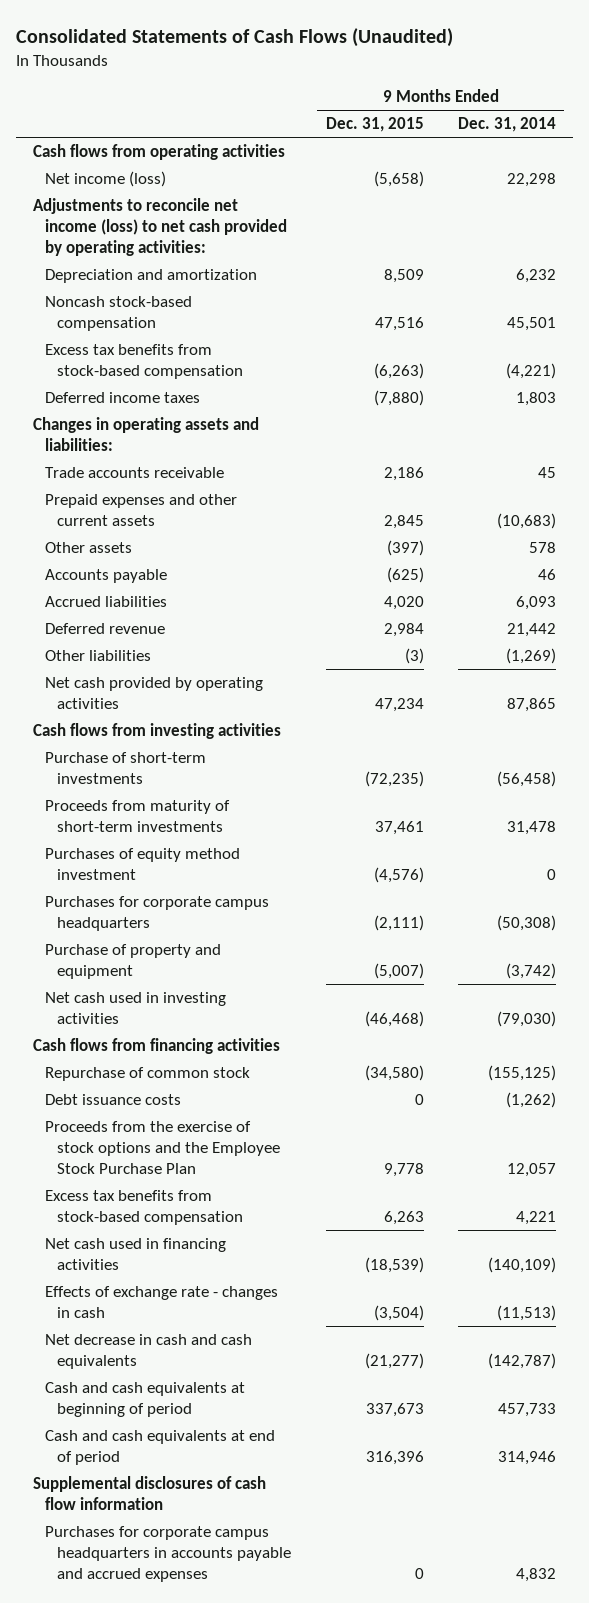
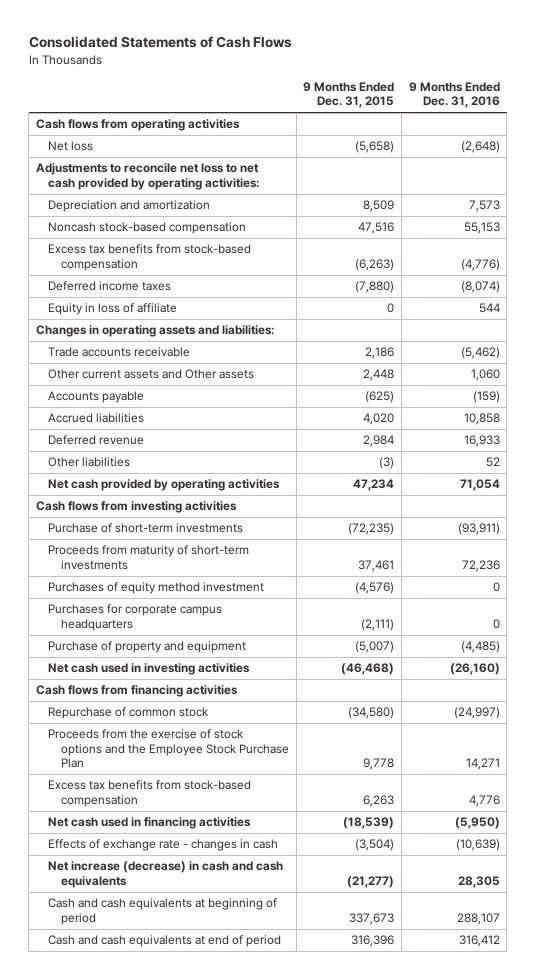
[16,27,454,47] Consolidated Statements of Cash Flows (Unaudited) -> [28,36,292,49] Consolidated Statements of Cash Flows
[457,117,556,133] Dec. 31, 2014 -> none
none -> [408,82,500,109] 9 Months Ended Dec. 31, 2016
[45,171,167,188] Net income (loss) -> [48,141,94,152] Net loss
[33,198,288,257] Adjustments to reconcile net income (loss) to net cash provided by operating activities: -> [35,163,260,190] Adjustments to reconcile net loss to net cash provided by operating activities:
none -> [48,303,178,316] Equity in loss of affiliate
[45,494,238,527] Prepaid expenses and other current assets -> none
[45,542,133,554] Other assets -> [48,369,255,380] Other current assets and Other assets
[386,540,424,557] (397) -> [363,369,395,382] 2,448
[45,1094,182,1106] Debt issuance costs -> none
[45,1334,253,1370] Net decrease in cash and cash equivalents -> [48,861,284,888] Net increase (decrease) in cash and cash equivalents
[33,1476,267,1511] Supplemental disclosures of cash flow information -> none
[45,1526,292,1583] Purchases for corporate campus headquarters in accounts payable and accrued expenses -> none

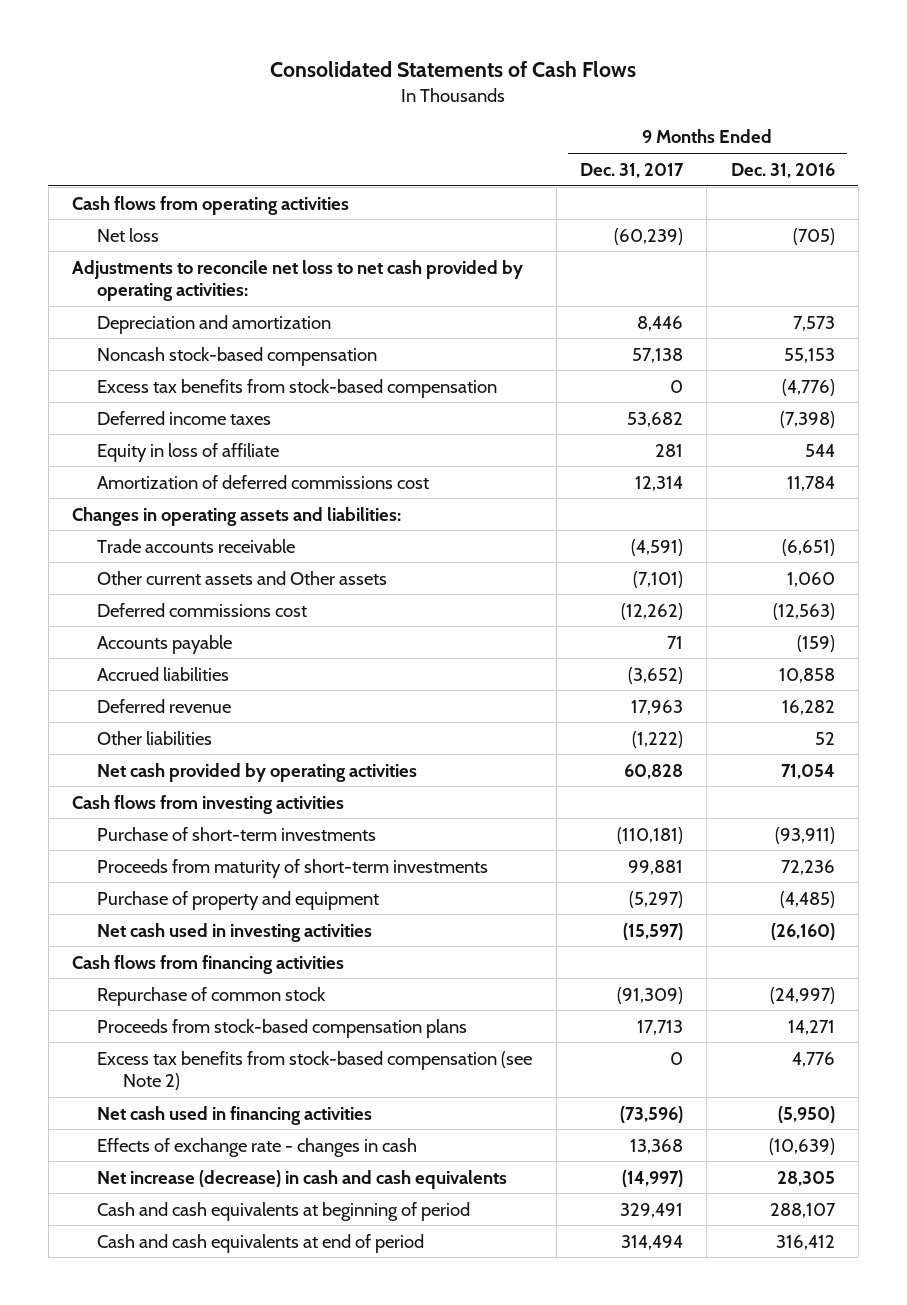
[303,82,395,109] 9 Months Ended Dec. 31, 2015 -> none
none -> [579,162,684,178] Dec. 31, 2017
[460,141,500,154] (2,648) -> [792,227,835,245] (705)
[460,281,500,294] (8,074) -> [779,410,835,428] (7,398)
none -> [97,474,430,489] Amortization of deferred commissions cost
[460,347,500,360] (5,462) -> [781,538,835,556] (6,651)
none -> [97,602,308,617] Deferred commissions cost
[463,435,500,448] 16,933 -> [781,699,835,715] 16,282
[48,582,265,595] Purchases of equity method investment -> none
[48,604,223,631] Purchases for corporate campus headquarters -> none
[48,729,290,769] Proceeds from the exercise of stock options and the Employee Stock Purchase Plan -> [97,1018,468,1038] Proceeds from stock-based compensation plans
[48,780,252,807] Excess tax benefits from stock-based compensation -> [97,1050,533,1091] Excess tax benefits from stock-based compensation (see Note 2)

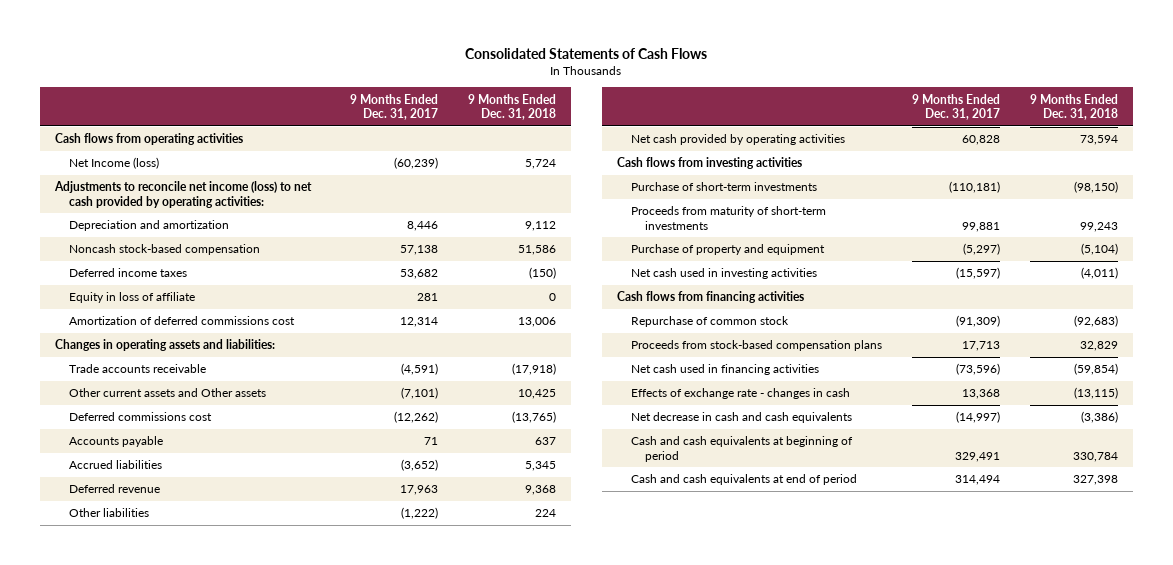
[730,162,835,178] Dec. 31, 2016 -> none
none -> [468,93,557,121] 9 Months Ended Dec. 31, 2018
[97,227,160,242] Net loss -> [68,157,159,170] Net Income (loss)
[71,259,523,302] Adjustments to reconcile net loss to net cash provided by operating activities: -> [53,181,312,208] Adjustments to reconcile net income (loss) to net cash provided by operating activities:
[97,378,498,398] Excess tax benefits from stock-based compensation -> none
[97,1050,533,1091] Excess tax benefits from stock-based compensation (see Note 2) -> none
[97,1169,508,1189] Net increase (decrease) in cash and cash equivalents -> [630,412,852,424] Net decrease in cash and cash equivalents

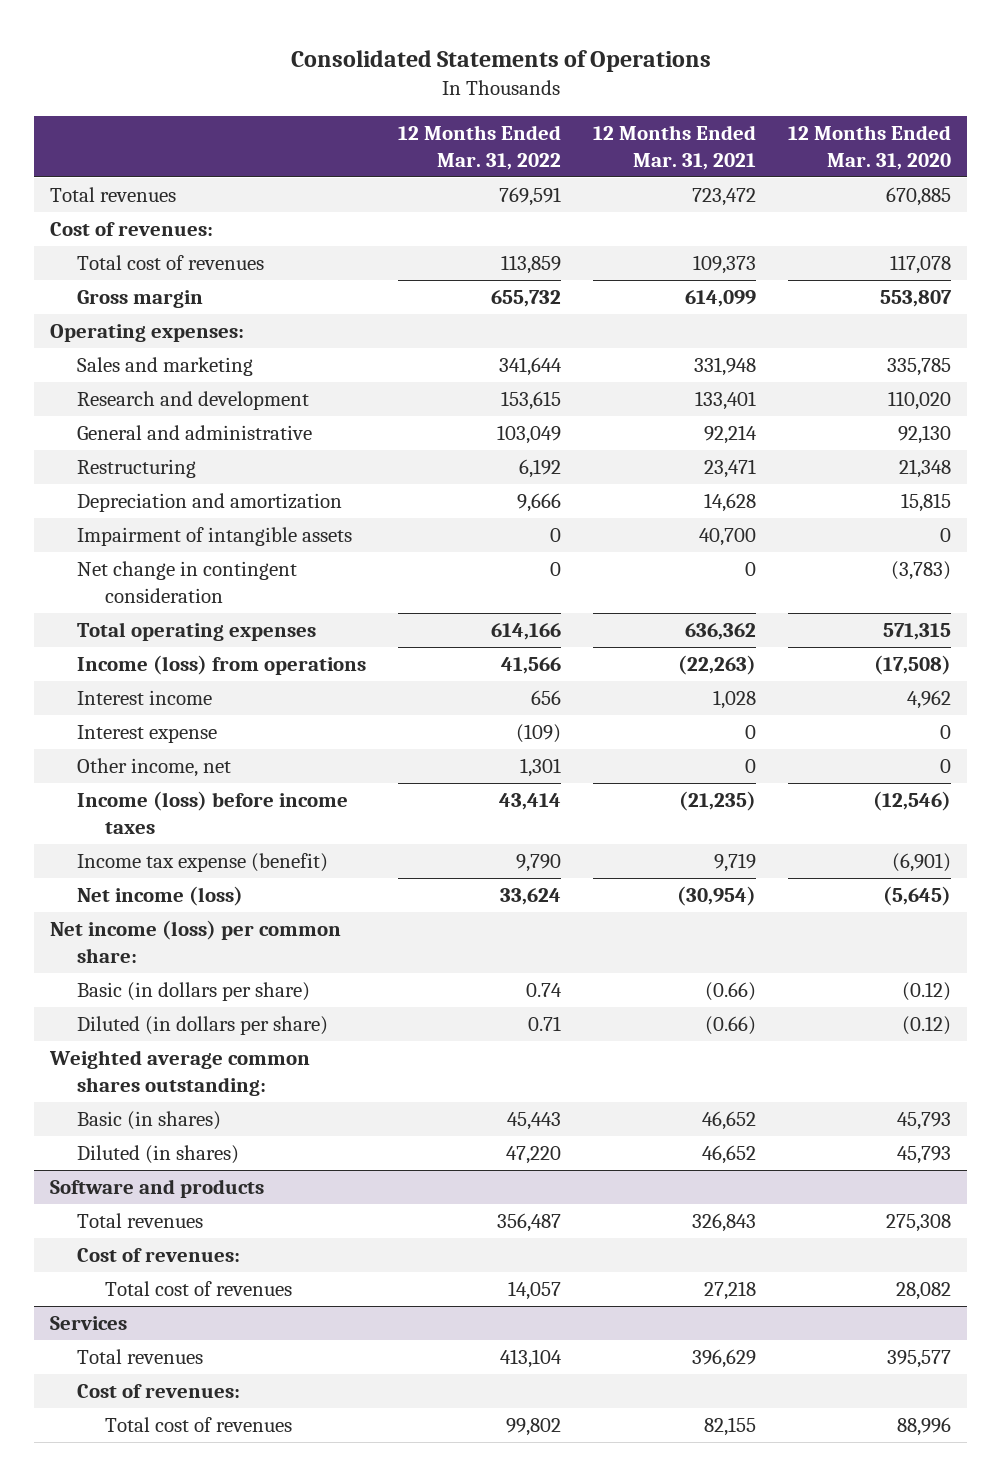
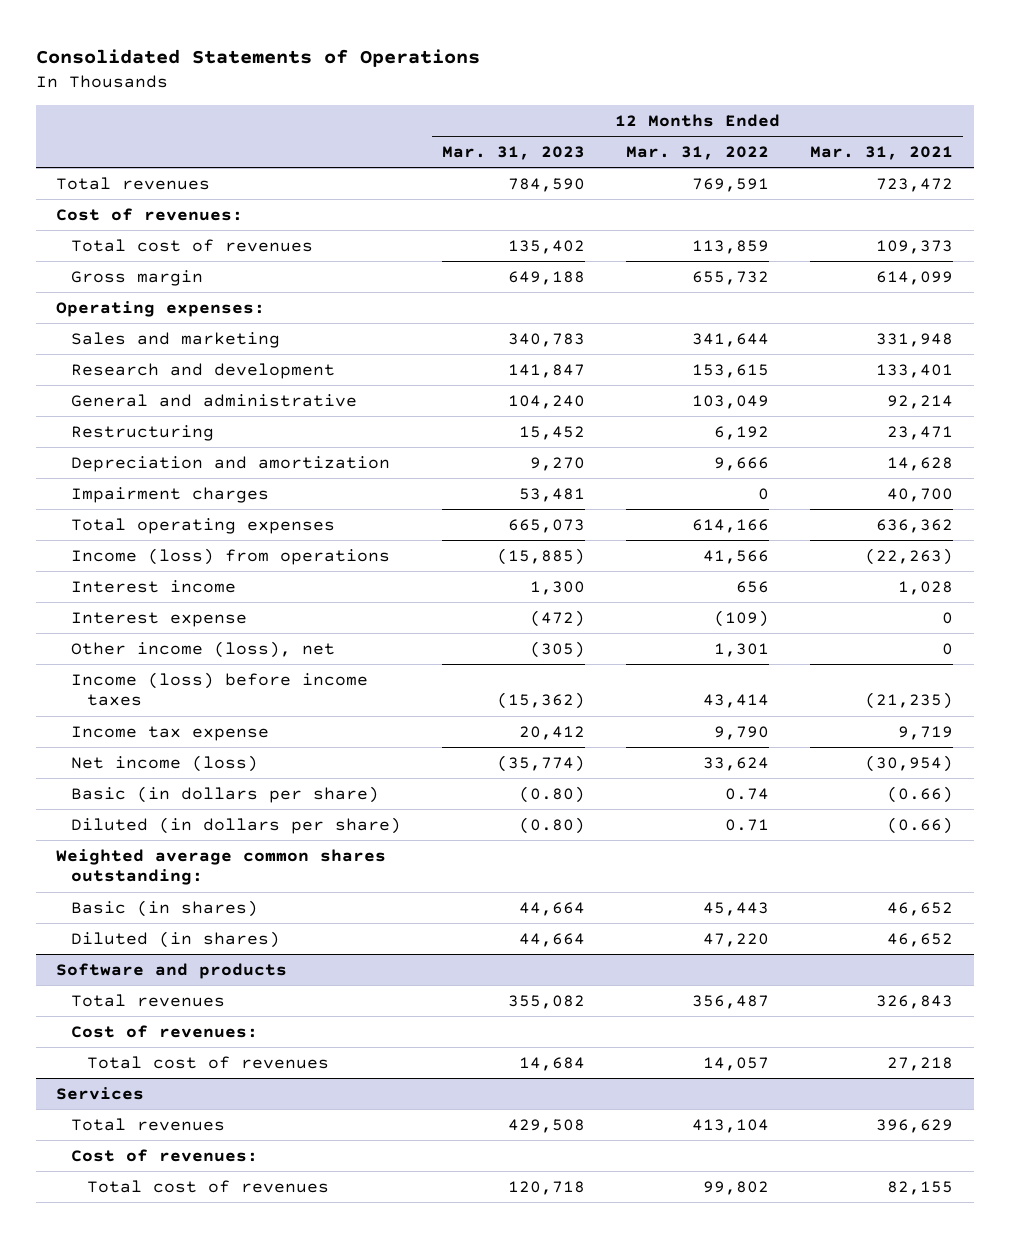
[788,125,952,171] 12 Months Ended Mar. 31, 2020 -> none
none -> [442,146,586,161] Mar. 31, 2023
[77,527,353,547] Impairment of intangible assets -> none
[77,561,298,604] Net change in contingent consideration -> none
none -> [71,486,270,503] Impairment charges
[77,758,232,778] Other income, net -> [71,640,336,658] Other income (loss), net
[77,853,329,873] Income tax expense (benefit) -> [71,725,270,741] Income tax expense
[50,920,342,964] Net income (loss) per common share: -> none

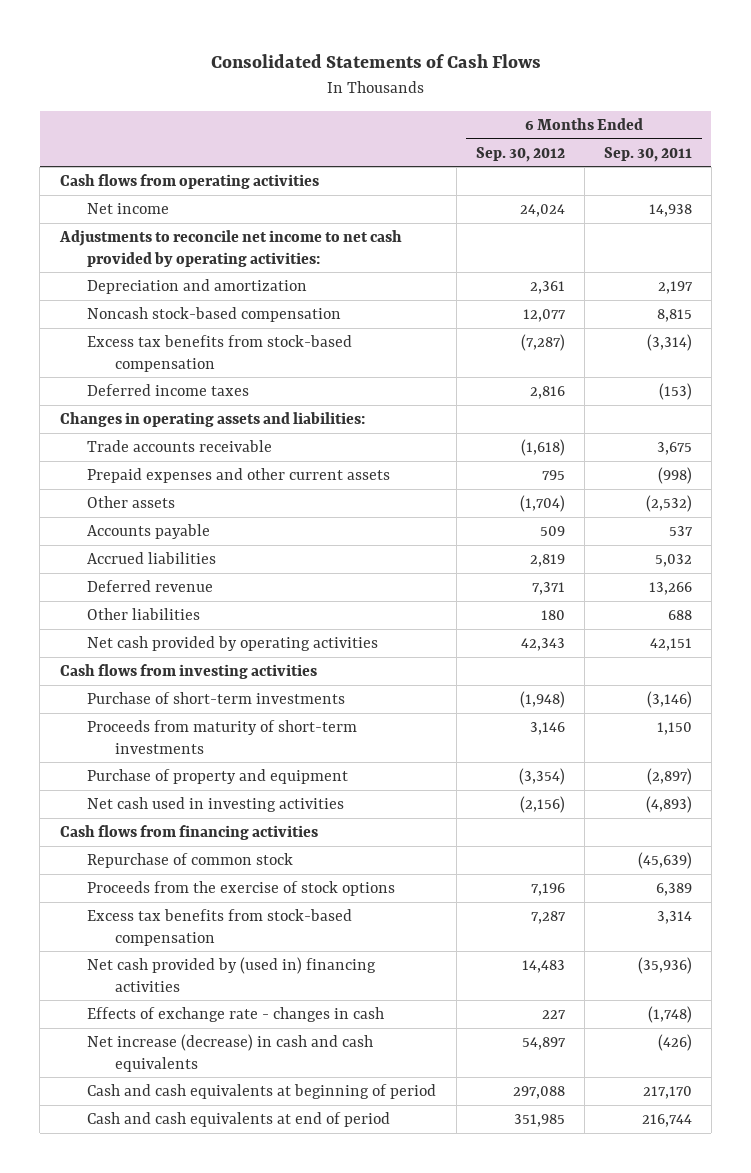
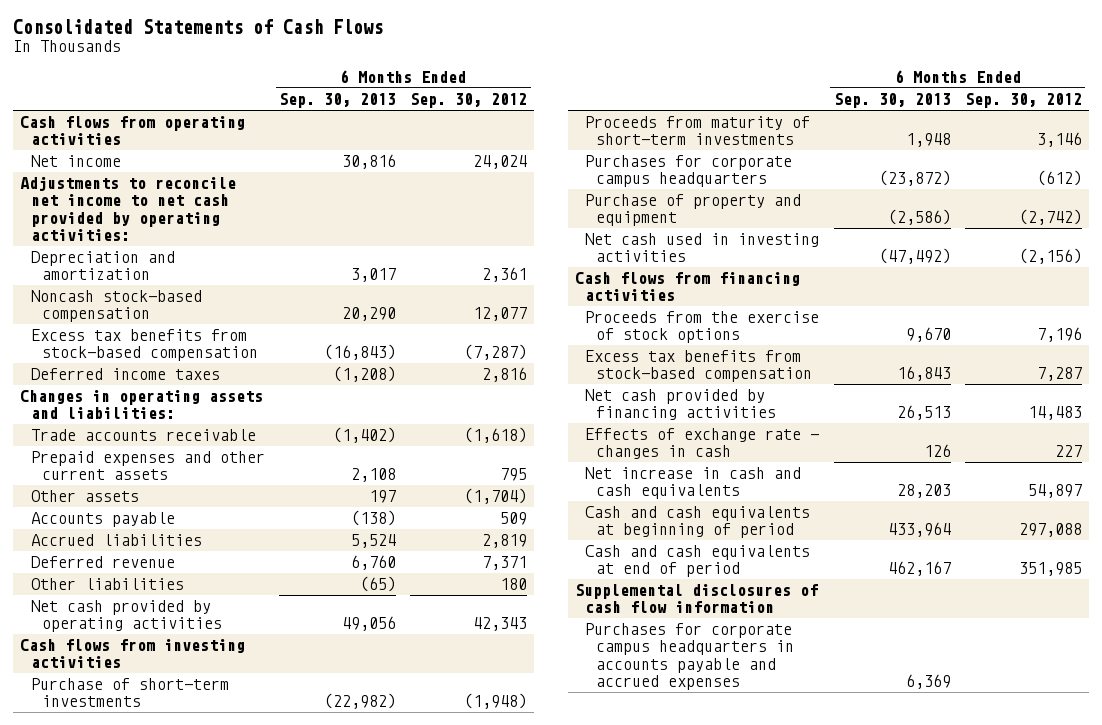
[603,146,692,162] Sep. 30, 2011 -> none
none -> [279,93,397,109] Sep. 30, 2013
none -> [585,155,793,188] Purchases for corporate campus headquarters
[518,768,565,786] (3,354) -> [1018,209,1082,226] (2,742)
[87,853,294,869] Repurchase of common stock -> none
[87,957,377,992] Net cash provided by (used in) financing activities -> [585,389,777,421] Net cash provided by financing activities
[87,1034,374,1072] Net increase (decrease) in cash and cash equivalents -> [585,467,802,500] Net increase in cash and cash equivalents
none -> [574,584,818,614] Supplemental disclosures of cash flow information
none -> [585,623,795,690] Purchases for corporate campus headquarters in accounts payable and accrued expenses

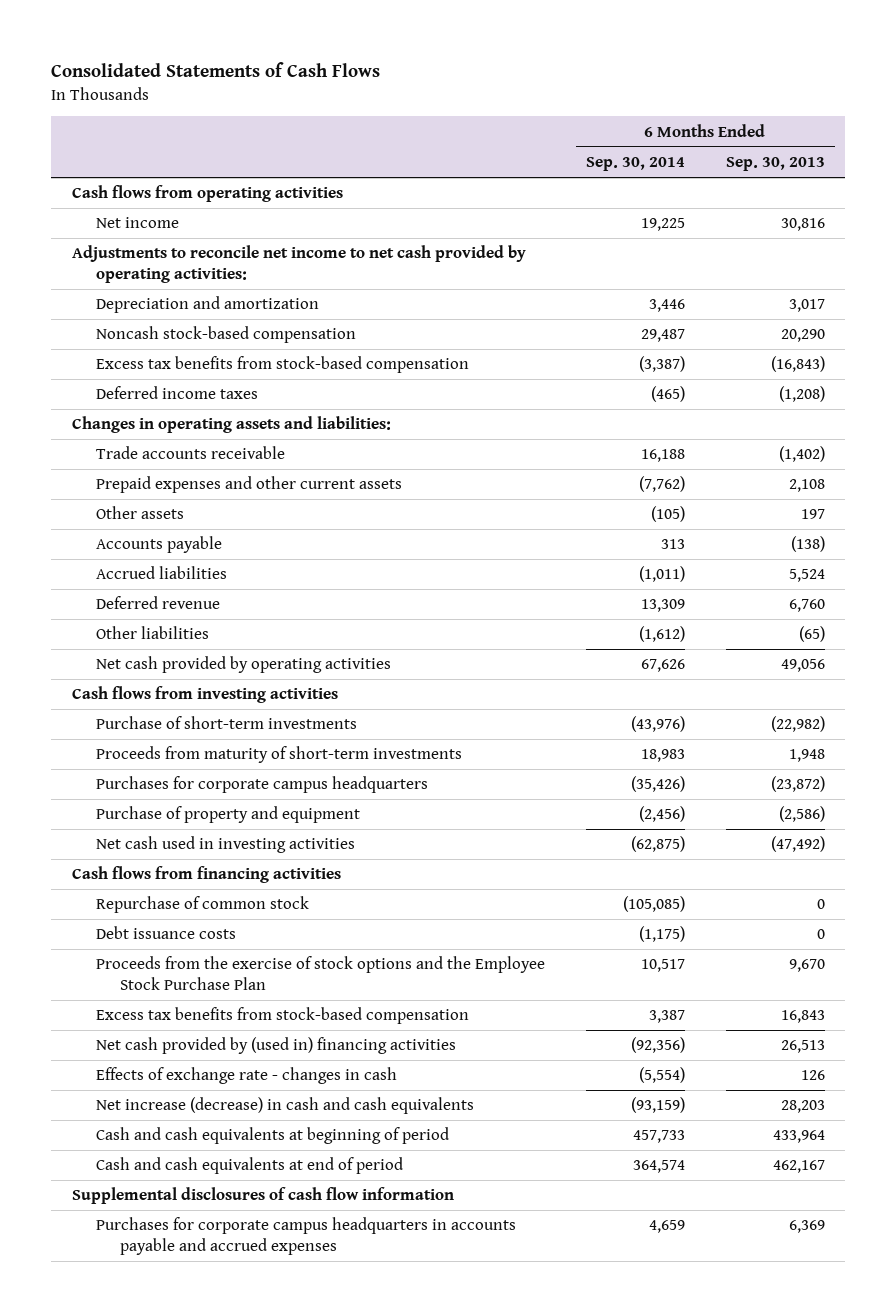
[410,93,528,109] Sep. 30, 2012 -> none
none -> [585,157,685,172] Sep. 30, 2014
none -> [96,896,310,914] Repurchase of common stock
none -> [96,926,237,940] Debt issuance costs
[585,311,820,344] Proceeds from the exercise of stock options -> [96,956,546,991] Proceeds from the exercise of stock options and the Employee Stock Purchase Plan
[585,389,777,421] Net cash provided by financing activities -> [96,1037,457,1055] Net cash provided by (used in) financing activities
[585,467,802,500] Net increase in cash and cash equivalents -> [96,1097,475,1115] Net increase (decrease) in cash and cash equivalents

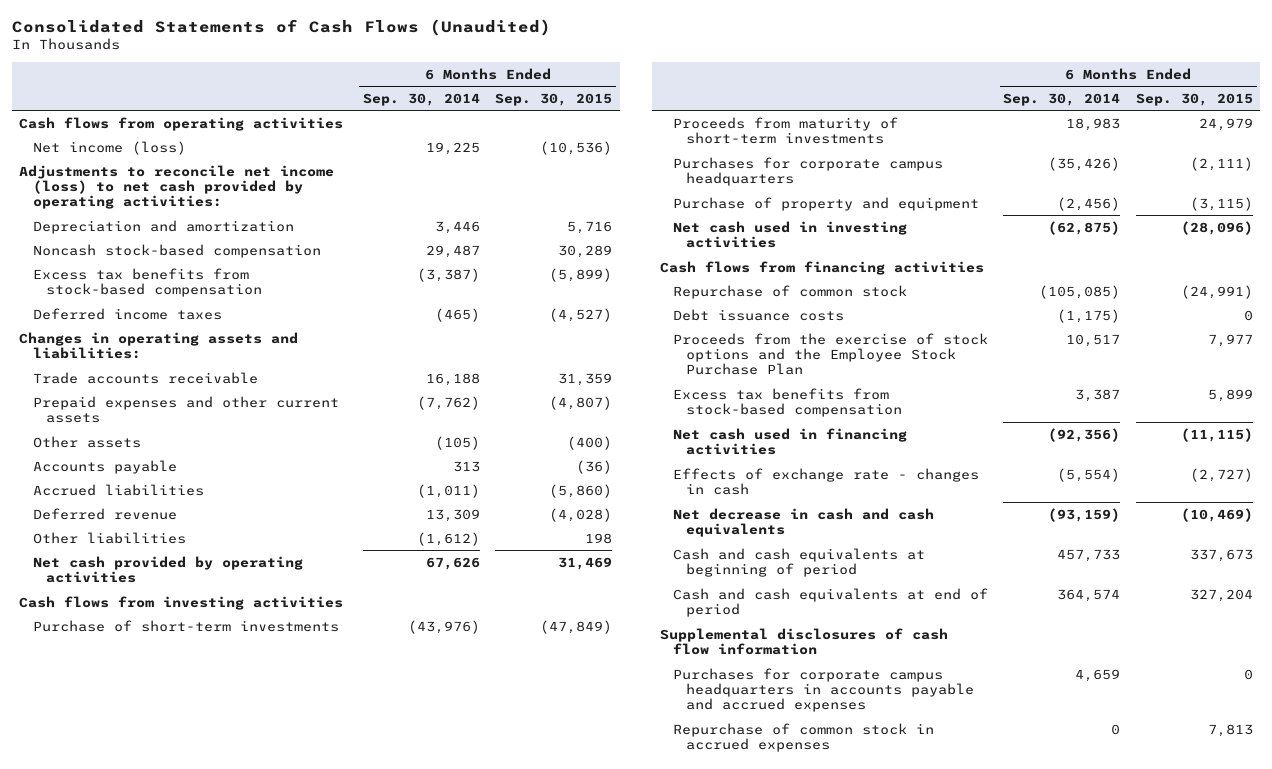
[51,62,381,78] Consolidated Statements of Cash Flows -> [11,18,551,36] Consolidated Statements of Cash Flows (Unaudited)
[725,157,825,172] Sep. 30, 2013 -> none
none -> [495,92,613,106] Sep. 30, 2015
[96,217,180,229] Net income -> [32,140,186,155] Net income (loss)
[71,245,526,284] Adjustments to reconcile net income to net cash provided by operating activities: -> [19,164,335,210] Adjustments to reconcile net income (loss) to net cash provided by operating activities:
[96,1037,457,1055] Net cash provided by (used in) financing activities -> [673,427,908,456] Net cash used in financing activities
[96,1097,475,1115] Net increase (decrease) in cash and cash equivalents -> [673,507,935,538] Net decrease in cash and cash equivalents
none -> [673,722,935,753] Repurchase of common stock in accrued expenses

